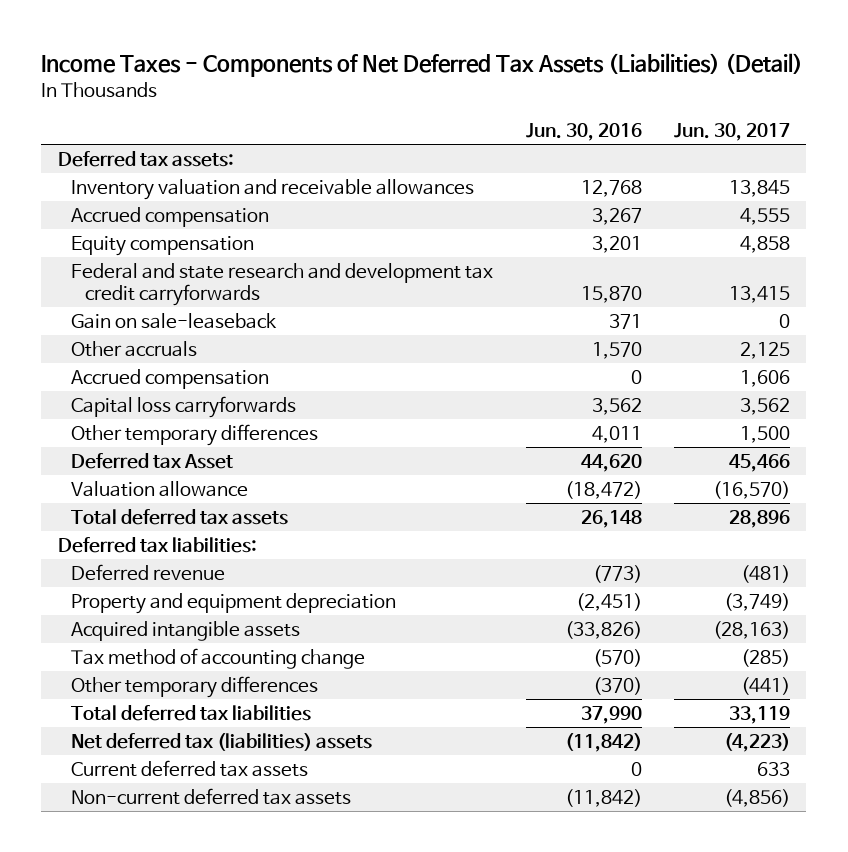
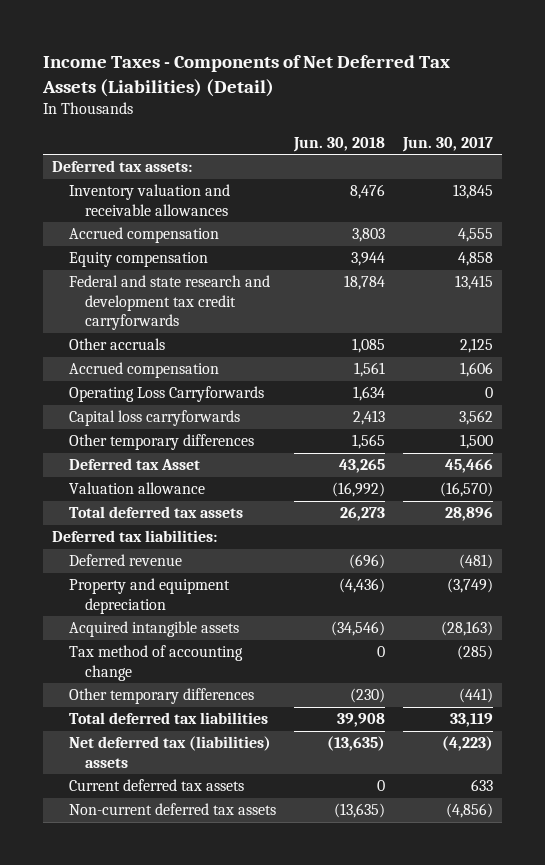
[525,123,642,142] Jun. 30, 2016 -> none
none -> [292,136,385,152] Jun. 30, 2018
[71,312,278,329] Gain on sale-leaseback -> none
none -> [68,386,264,403] Operating Loss Carryforwards

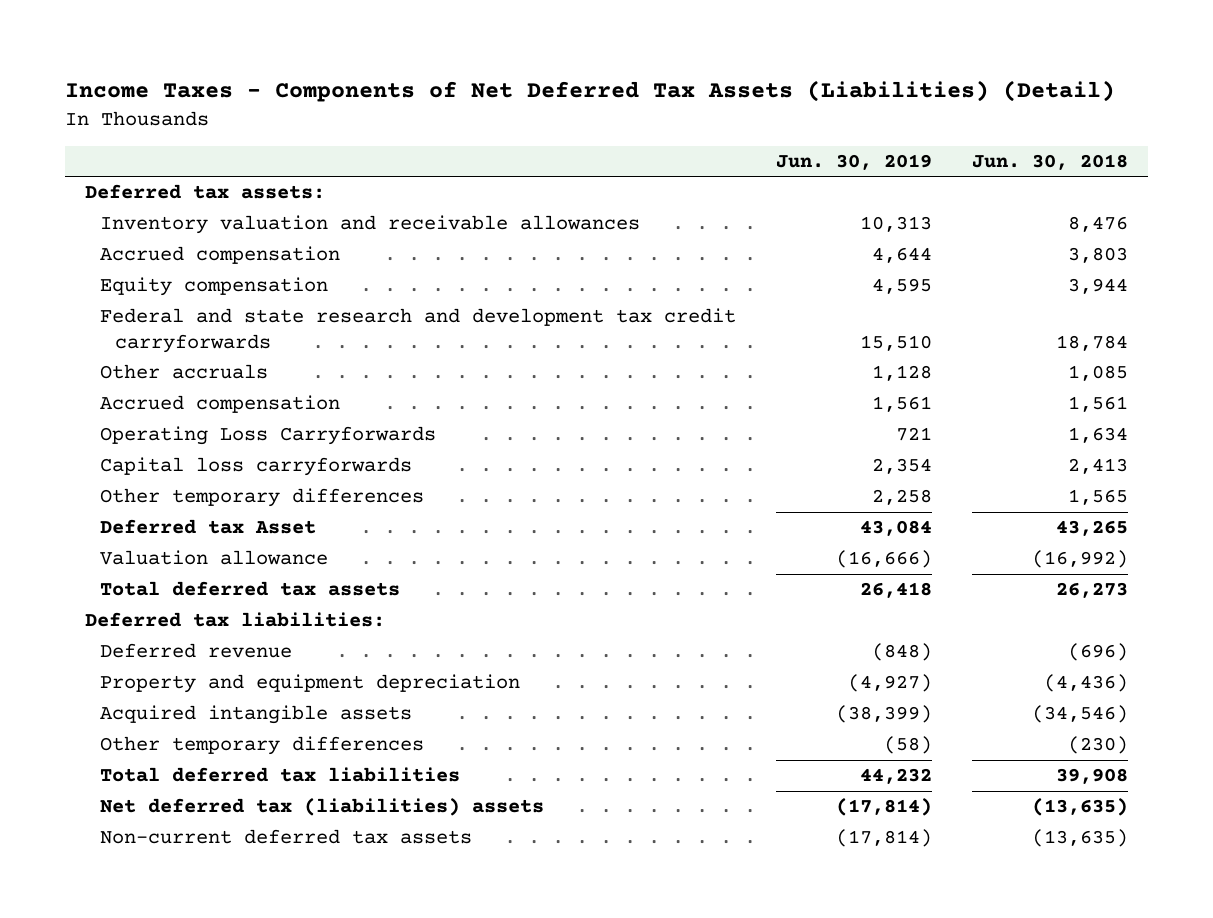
[402,136,494,152] Jun. 30, 2017 -> none
none -> [775,153,932,170] Jun. 30, 2019
[68,645,243,681] Tax method of accounting change -> none
[68,779,244,792] Current deferred tax assets -> none

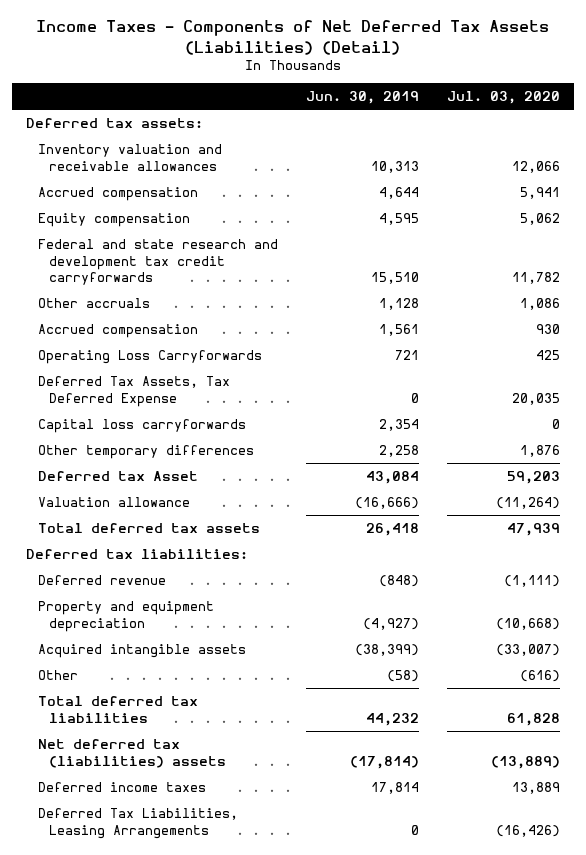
[971,153,1128,170] Jun. 30, 2018 -> none
none -> [446,91,560,105] Jul. 03, 2020
none -> [37,375,230,407] Deferred Tax Assets, Tax Deferred Expense
[99,736,424,756] Other temporary differences -> [37,669,78,680] Other
[99,829,472,845] Non-current deferred tax assets -> none
none -> [37,781,206,792] Deferred income taxes
none -> [37,807,238,839] Deferred Tax Liabilities, Leasing Arrangements

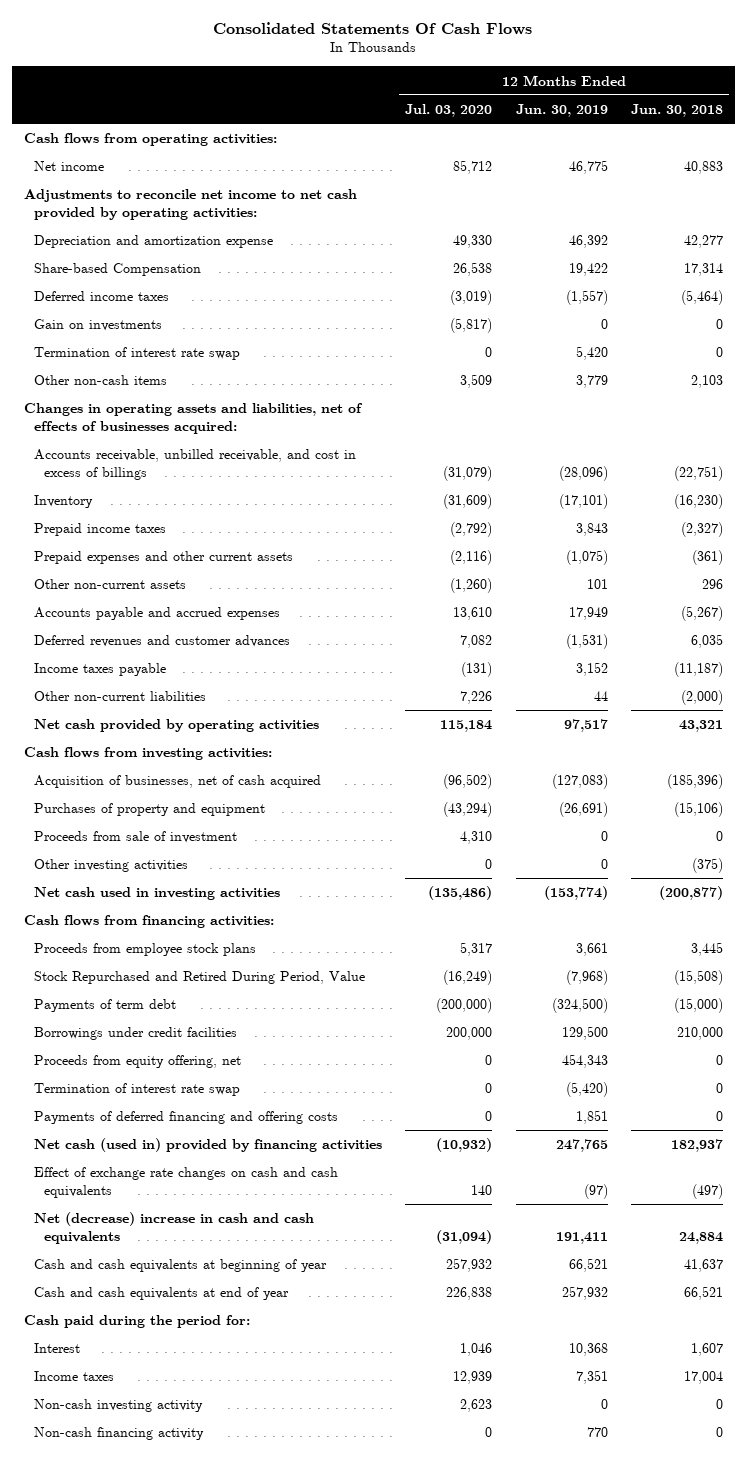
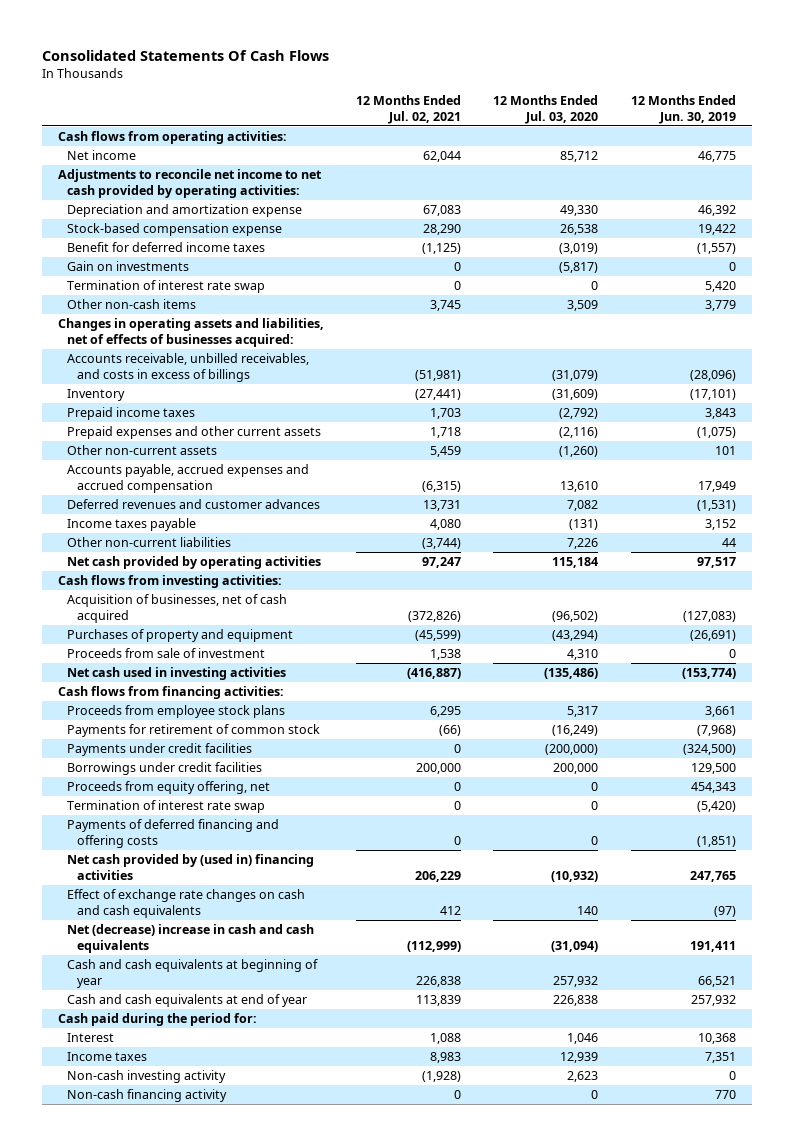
[631,104,724,118] Jun. 30, 2018 -> none
none -> [356,94,462,124] 12 Months Ended Jul. 02, 2021
[33,263,201,277] Share-based Compensation -> [67,223,283,237] Stock-based compensation expense
[33,291,169,302] Deferred income taxes -> [67,242,266,253] Benefit for deferred income taxes
[33,449,356,480] Accounts receivable, unbilled receivable, and cost in excess of billings -> [67,353,310,383] Accounts receivable, unbilled receivables, and costs in excess of billings
[33,607,280,621] Accounts payable and accrued expenses -> [67,464,310,494] Accounts payable, accrued expenses and accrued compensation
[33,859,188,873] Other investing activities -> none
[33,971,365,985] Stock Repurchased and Retired During Period, Value -> [67,724,321,738] Payments for retirement of common stock
[33,999,176,1013] Payments of term debt -> [67,743,253,757] Payments under credit facilities
[575,1110,608,1125] 1,851 -> [696,836,736,848] (1,851)
[33,1138,382,1153] Net cash (used in) provided by financing activities -> [67,854,315,881] Net cash provided by (used in) financing activities

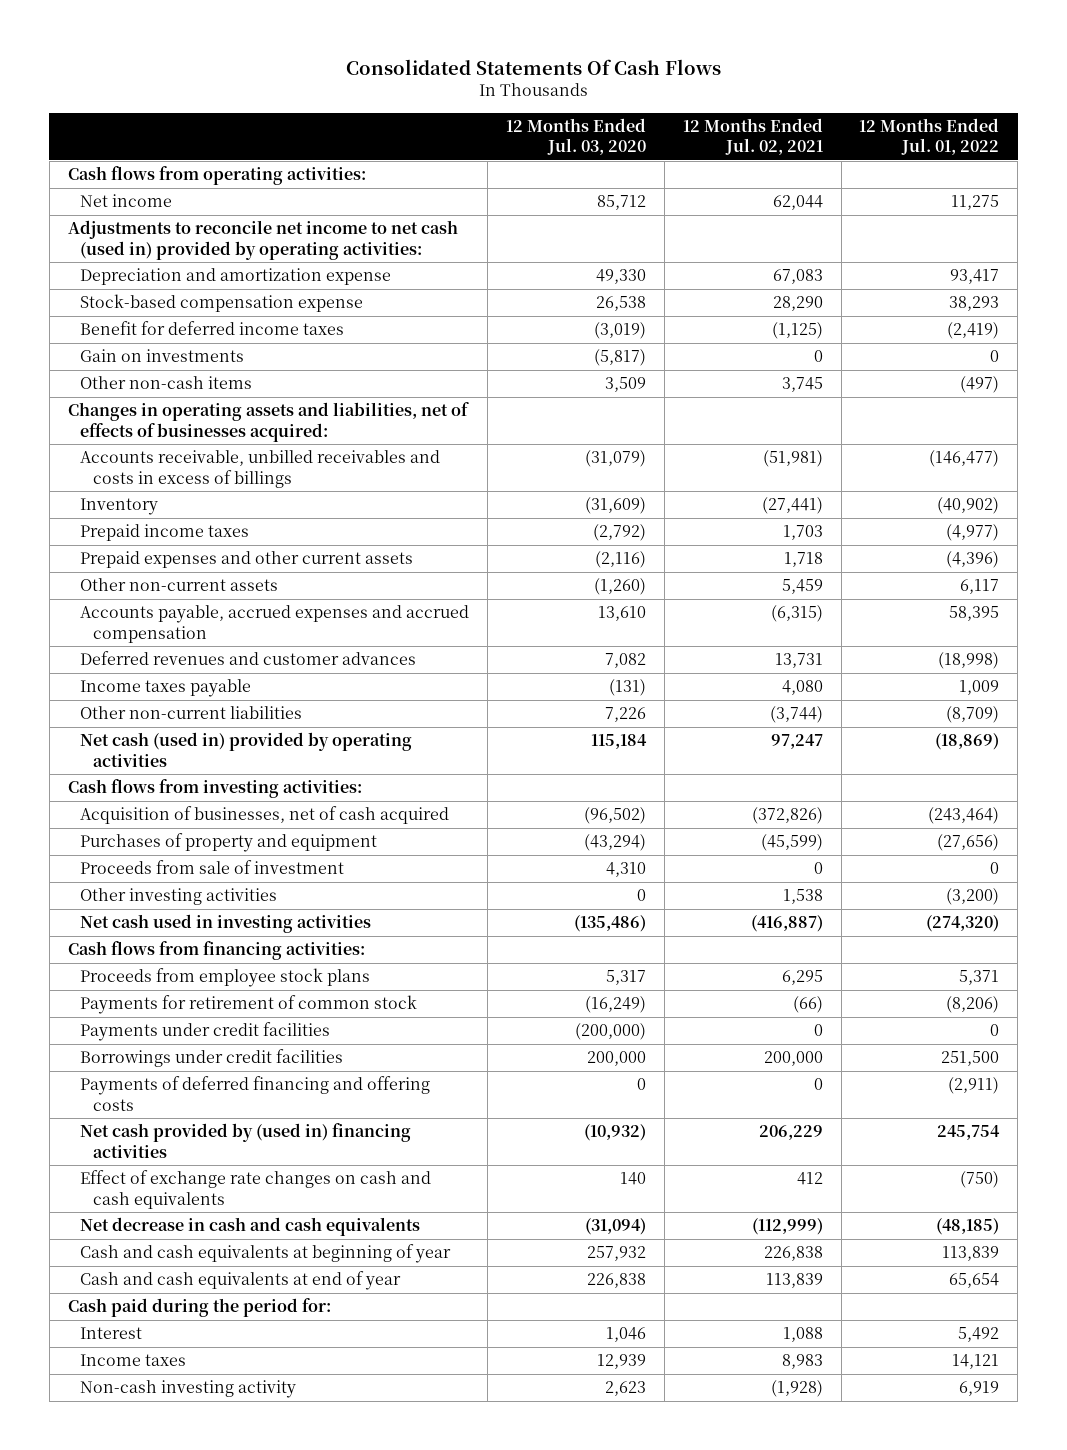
[630,94,736,124] 12 Months Ended Jun. 30, 2019 -> none
none -> [859,118,1000,156] 12 Months Ended Jul. 01, 2022
[57,169,322,199] Adjustments to reconcile net income to net cash provided by operating activities: -> [67,220,458,260] Adjustments to reconcile net income to net cash (used in) provided by operating activities:
[67,280,266,294] Termination of interest rate swap -> none
[67,353,310,383] Accounts receivable, unbilled receivables, and costs in excess of billings -> [80,450,441,488] Accounts receivable, unbilled receivables and costs in excess of billings
[67,556,322,570] Net cash provided by operating activities -> [80,732,413,767] Net cash (used in) provided by operating activities
[430,649,462,661] 1,538 -> [813,862,823,875] 0
none -> [80,888,278,906] Other investing activities
[67,781,271,795] Proceeds from equity offering, net -> none
[67,800,266,814] Termination of interest rate swap -> none
[67,924,315,954] Net (decrease) increase in cash and cash equivalents -> [80,1217,421,1237] Net decrease in cash and cash equivalents
[67,1089,228,1103] Non-cash financing activity -> none

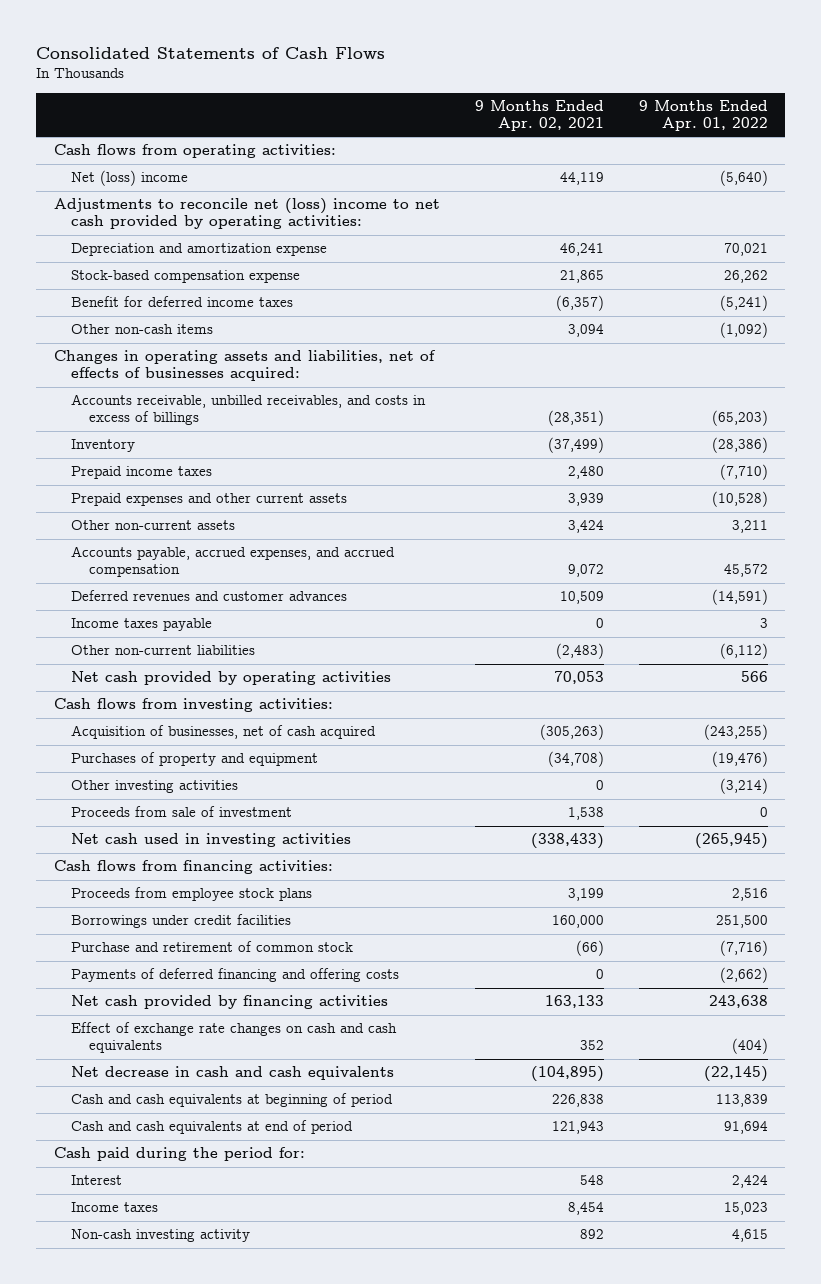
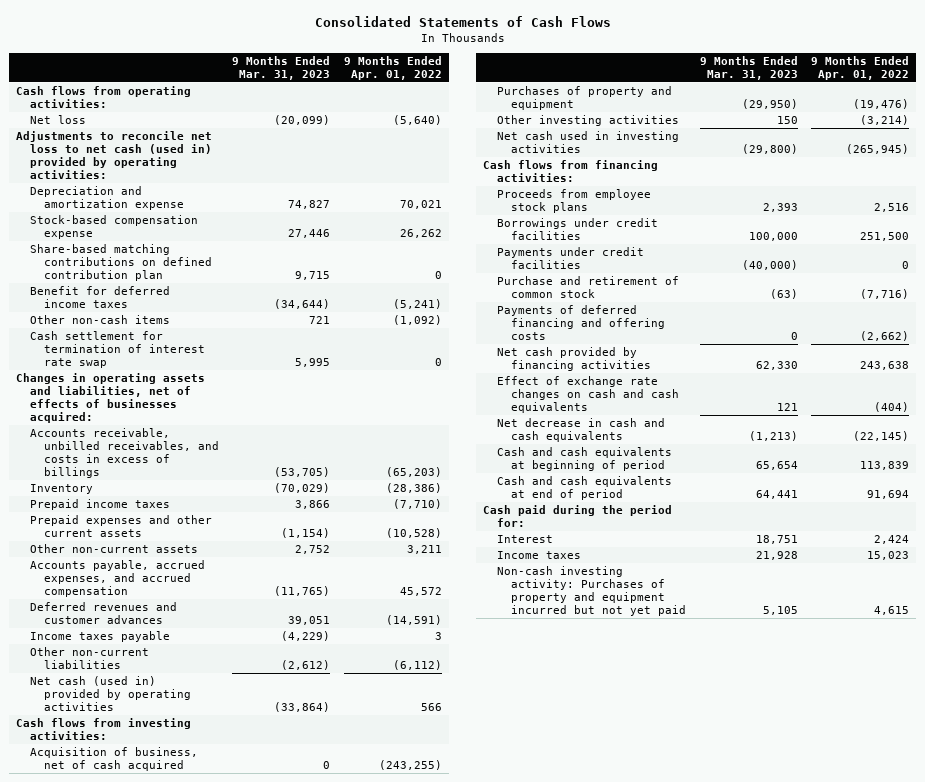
[474,100,604,131] 9 Months Ended Apr. 02, 2021 -> none
none -> [232,55,331,80] 9 Months Ended Mar. 31, 2023
[71,170,189,187] Net (loss) income -> [30,114,87,124] Net loss
[53,198,440,230] Adjustments to reconcile net (loss) income to net cash provided by operating activities: -> [15,130,213,179] Adjustments to reconcile net loss to net cash (used in) provided by operating activities:
none -> [30,243,213,281] Share-based matching contributions on defined contribution plan
none -> [30,330,206,368] Cash settlement for termination of interest rate swap
[71,671,392,686] Net cash provided by operating activities -> [30,675,192,711] Net cash (used in) provided by operating activities
[71,725,377,740] Acquisition of businesses, net of cash acquired -> [30,746,199,771] Acquisition of business, net of cash acquired
[71,806,293,818] Proceeds from sale of investment -> none
none -> [497,246,645,269] Payments under credit facilities
[71,1229,251,1243] Non-cash investing activity -> [497,565,687,616] Non-cash investing activity: Purchases of property and equipment incurred but not yet paid

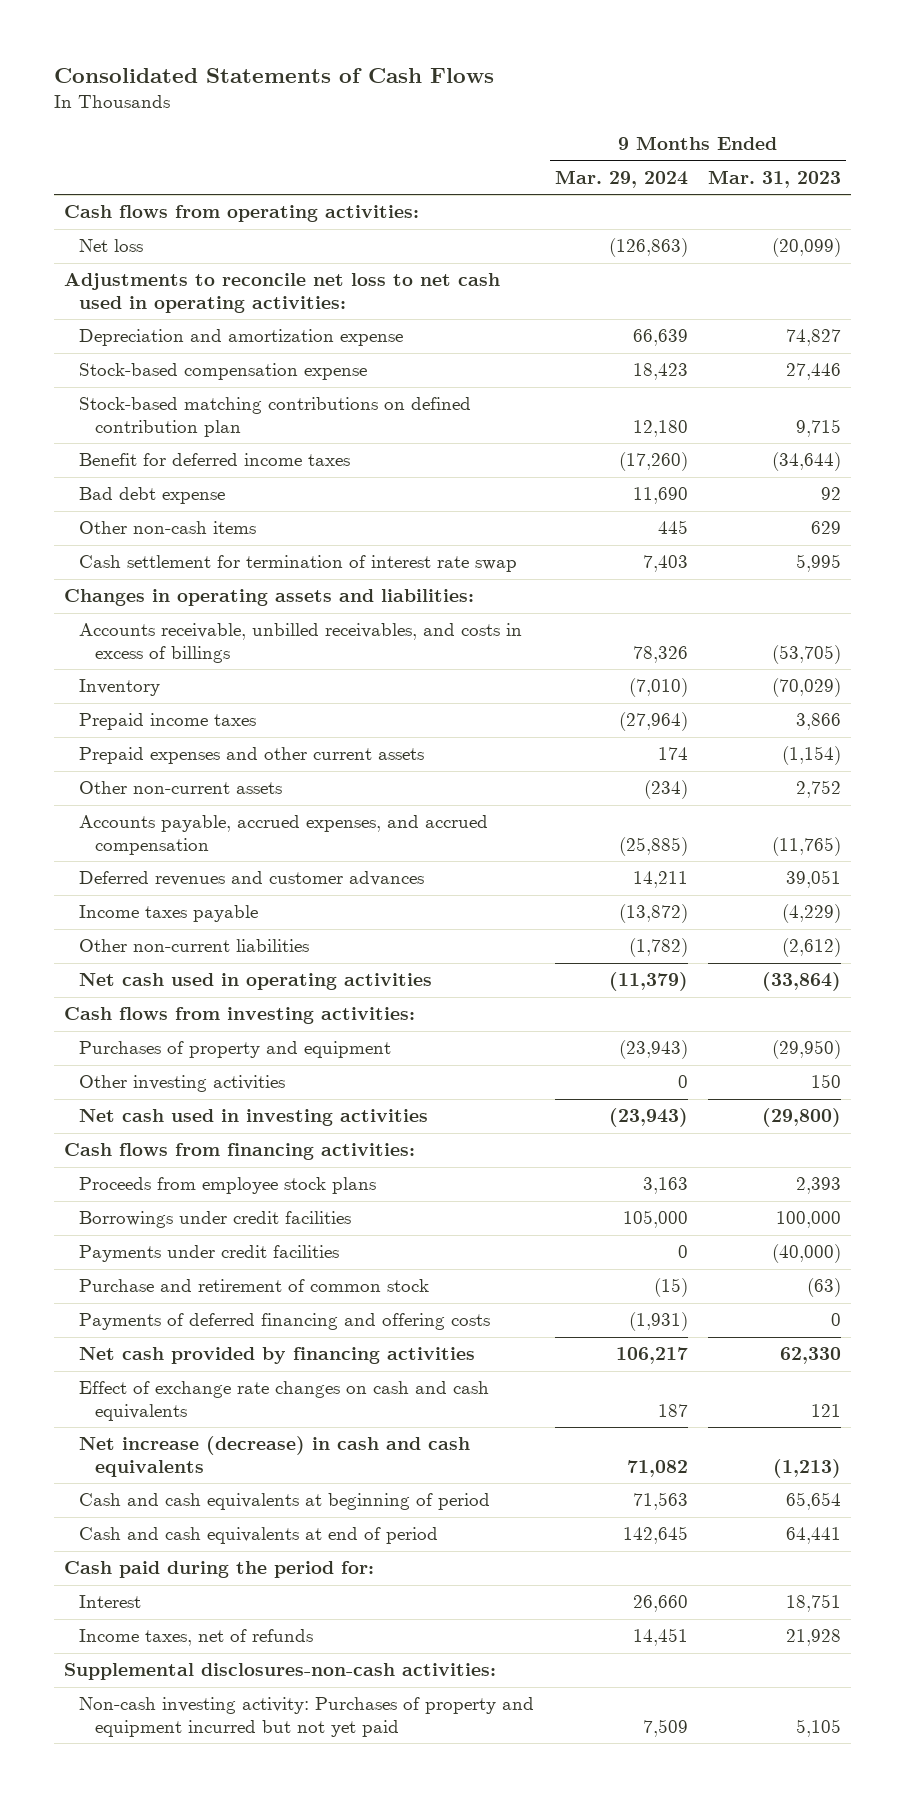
[343,55,442,80] 9 Months Ended Apr. 01, 2022 -> none
none -> [554,169,688,188] Mar. 29, 2024
[15,130,213,179] Adjustments to reconcile net loss to net cash (used in) provided by operating activities: -> [63,273,500,313] Adjustments to reconcile net loss to net cash used in operating activities:
[30,243,213,281] Share-based matching contributions on defined contribution plan -> [79,397,472,437] Stock-based matching contributions on defined contribution plan
none -> [79,487,226,505] Bad debt expense
[309,315,331,324] 721 -> [811,521,842,535] 629
[15,372,205,423] Changes in operating assets and liabilities, net of effects of businesses acquired: -> [63,589,474,607] Changes in operating assets and liabilities:
[30,675,192,711] Net cash (used in) provided by operating activities -> [79,973,433,991] Net cash used in operating activities
[30,746,199,771] Acquisition of business, net of cash acquired -> none
[497,417,666,442] Net decrease in cash and cash equivalents -> [79,1436,471,1477] Net increase (decrease) in cash and cash equivalents
[497,550,582,559] Income taxes -> [79,1629,314,1647] Income taxes, net of refunds
none -> [63,1663,496,1681] Supplemental disclosures-non-cash activities:

